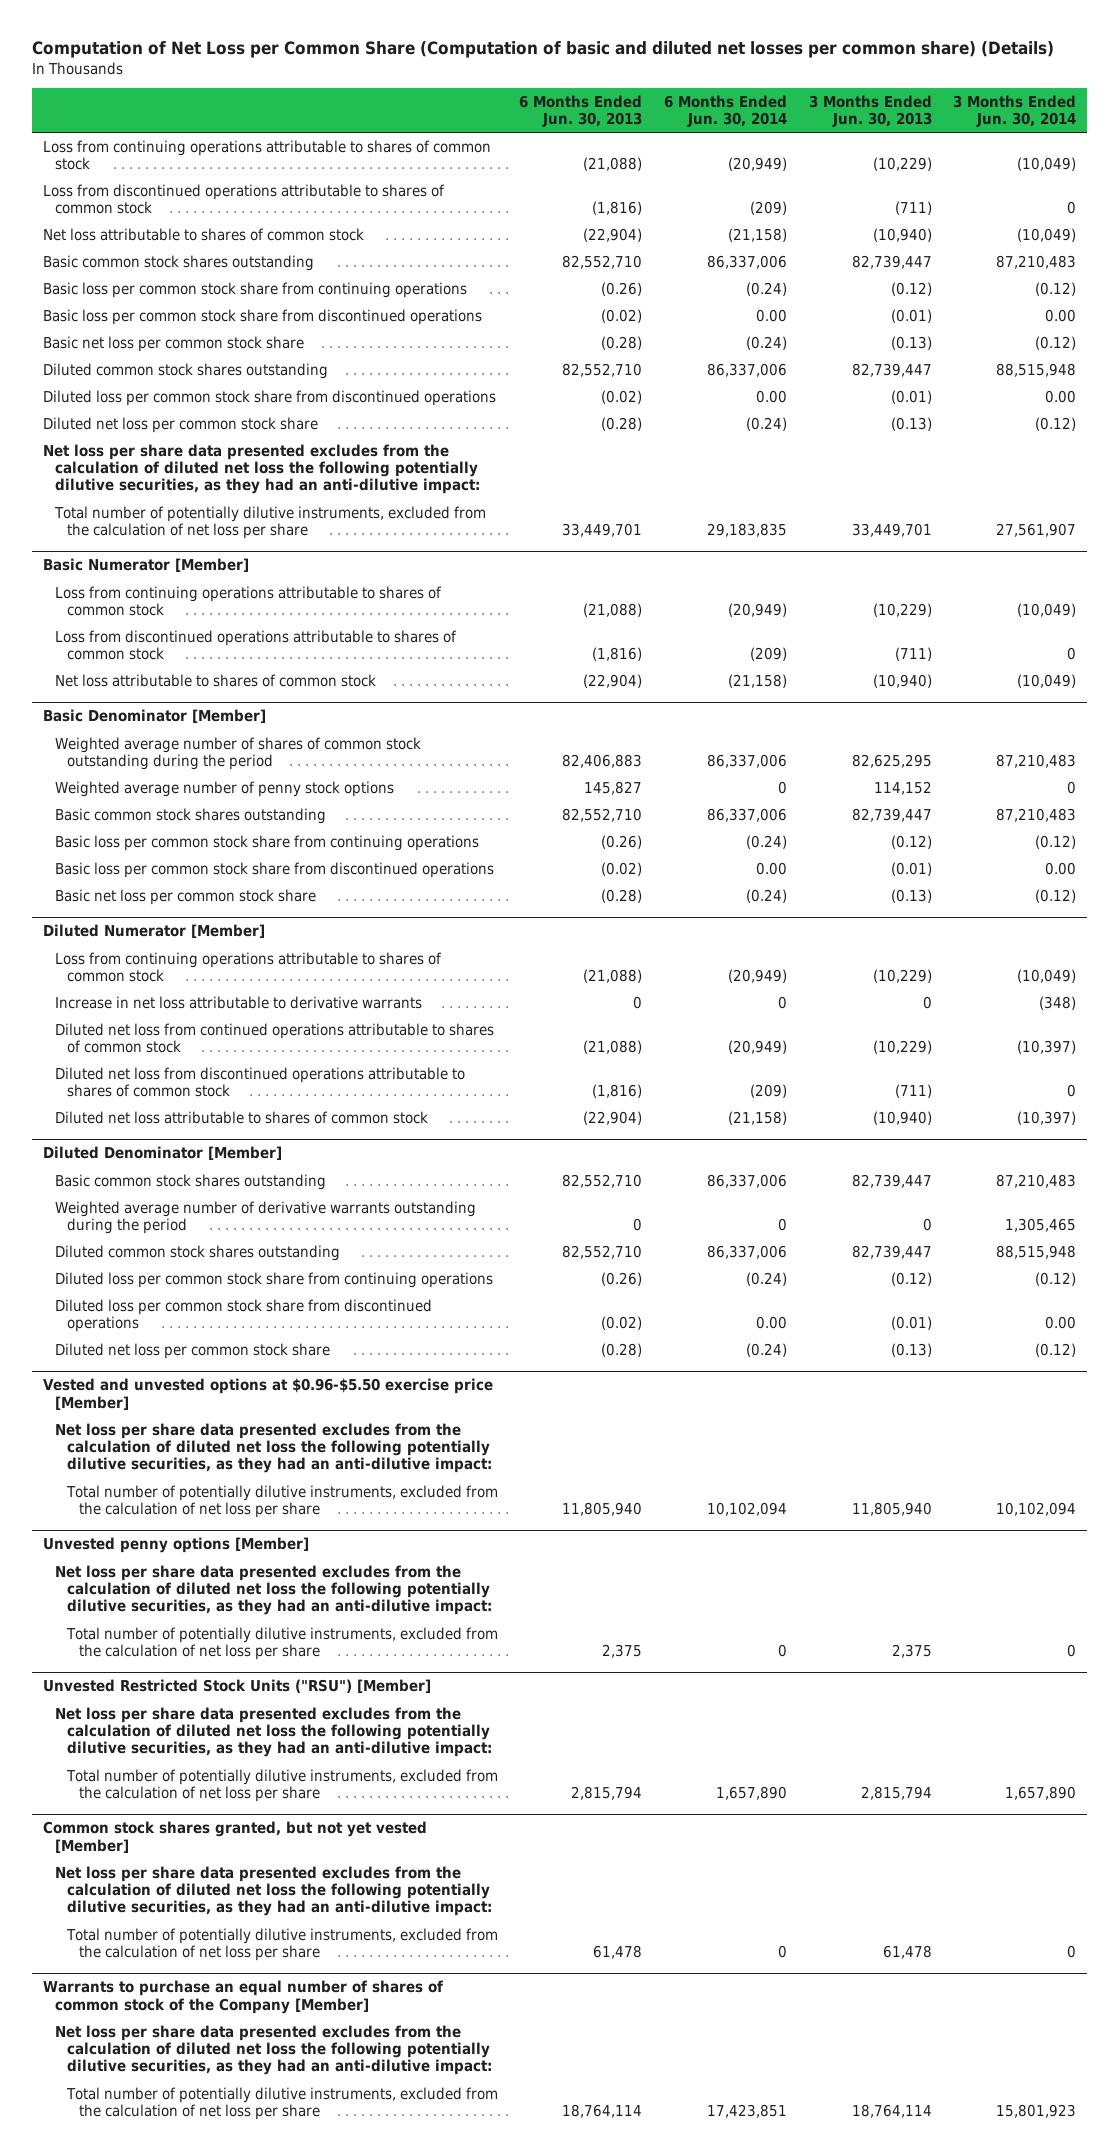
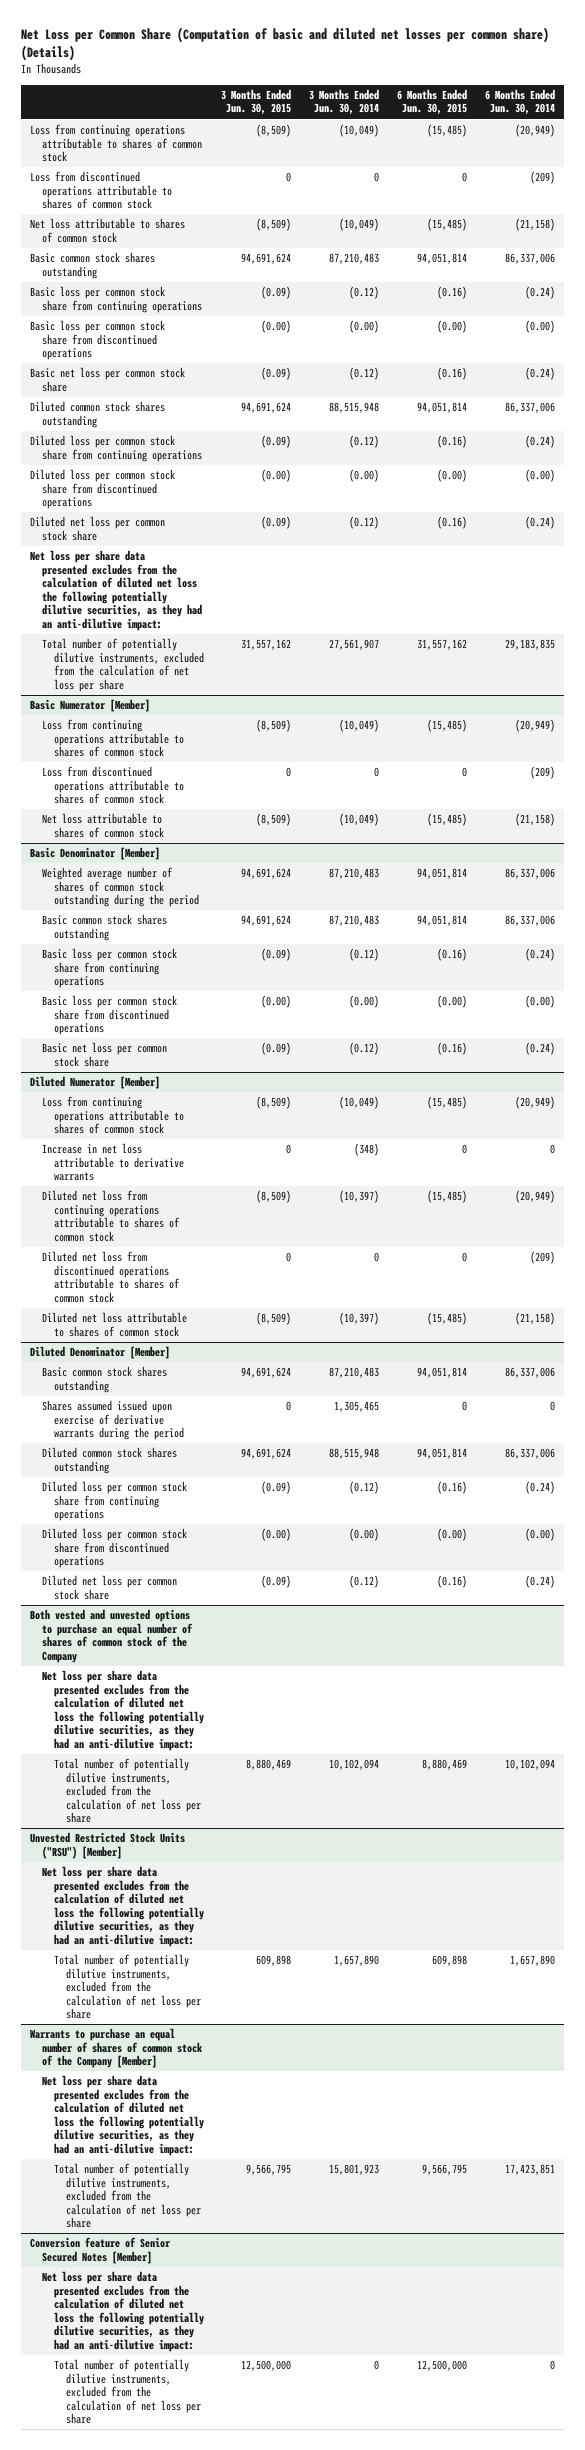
[31,41,1054,59] Computation of Net Loss per Common Share (Computation of basic and diluted net losses per common share) (Details) -> [21,27,550,62] Net Loss per Common Share (Computation of basic and diluted net losses per common share) (Details)
[519,94,643,127] 6 Months Ended Jun. 30, 2013 -> none
[808,94,932,127] 3 Months Ended Jun. 30, 2013 -> none
none -> [221,88,292,116] 3 Months Ended Jun. 30, 2015
none -> [397,88,468,116] 6 Months Ended Jun. 30, 2015
[756,308,788,322] 0.00 -> [524,320,555,334] (0.00)
[1045,308,1077,322] 0.00 -> [349,320,380,334] (0.00)
none -> [29,435,202,462] Diluted loss per common stock share from continuing operations
[756,389,788,403] 0.00 -> [524,469,555,483] (0.00)
[1045,389,1077,403] 0.00 -> [349,469,380,483] (0.00)
[54,780,394,797] Weighted average number of penny stock options -> none
[756,861,788,875] 0.00 -> [524,995,555,1009] (0.00)
[1045,861,1077,875] 0.00 -> [349,995,380,1009] (0.00)
[54,1022,494,1054] Diluted net loss from continued operations attributable to shares of common stock -> [41,1190,180,1242] Diluted net loss from continuing operations attributable to shares of common stock
[54,1200,476,1235] Weighted average number of derivative warrants outstanding during the period -> [41,1400,184,1441] Shares assumed issued upon exercise of derivative warrants during the period
[756,1316,788,1330] 0.00 -> [524,1528,555,1542] (0.00)
[1045,1316,1077,1330] 0.00 -> [349,1528,380,1542] (0.00)
[42,1378,493,1410] Vested and unvested options at $0.96-$5.50 exercise price [Member] -> none
none -> [29,1609,193,1663] Both vested and unvested options to purchase an equal number of shares of common stock of the Company
[42,1537,309,1554] Unvested penny options [Member] -> none
[54,1564,492,1616] Net loss per share data presented excludes from the calculation of diluted net loss the following potentially dilutive securities, as they had an anti-dilutive impact: -> none
[65,1626,498,1661] Total number of potentially dilutive instruments, excluded from the calculation of net loss per share -> none
[42,1821,427,1853] Common stock shares granted, but not yet vested [Member] -> none
[54,1865,492,1917] Net loss per share data presented excludes from the calculation of diluted net loss the following potentially dilutive securities, as they had an anti-dilutive impact: -> none
[65,1927,498,1962] Total number of potentially dilutive instruments, excluded from the calculation of net loss per share -> none
none -> [29,2237,171,2264] Conversion feature of Senior Secured Notes [Member]
none -> [41,2271,204,2352] Net loss per share data presented excludes from the calculation of diluted net loss the following potentially dilutive securities, as they had an anti-dilutive impact:
none -> [53,2359,201,2425] Total number of potentially dilutive instruments, excluded from the calculation of net loss per share

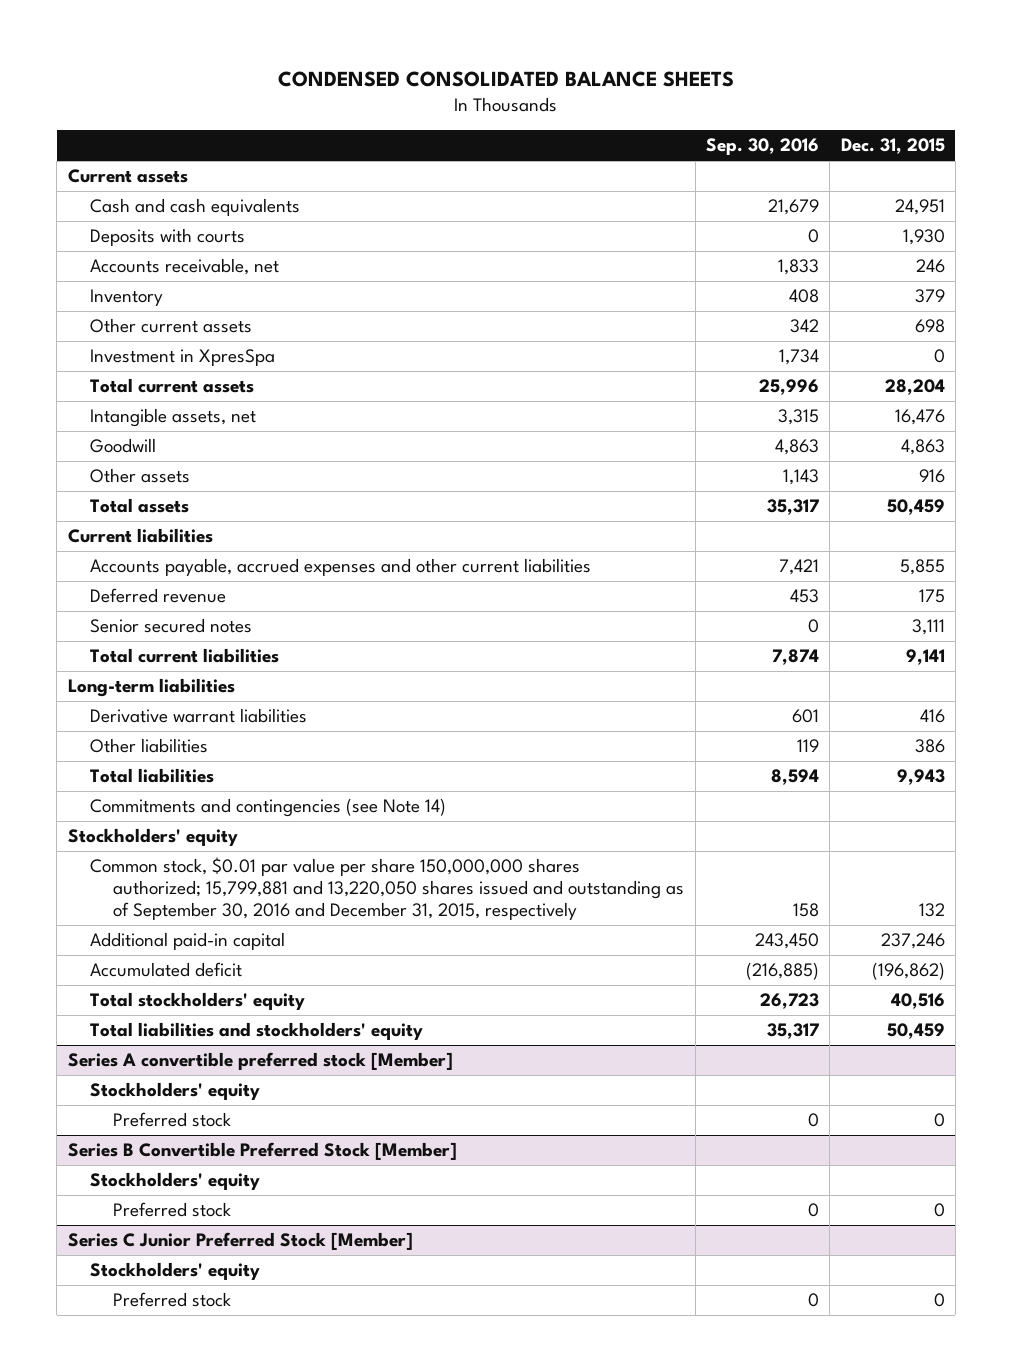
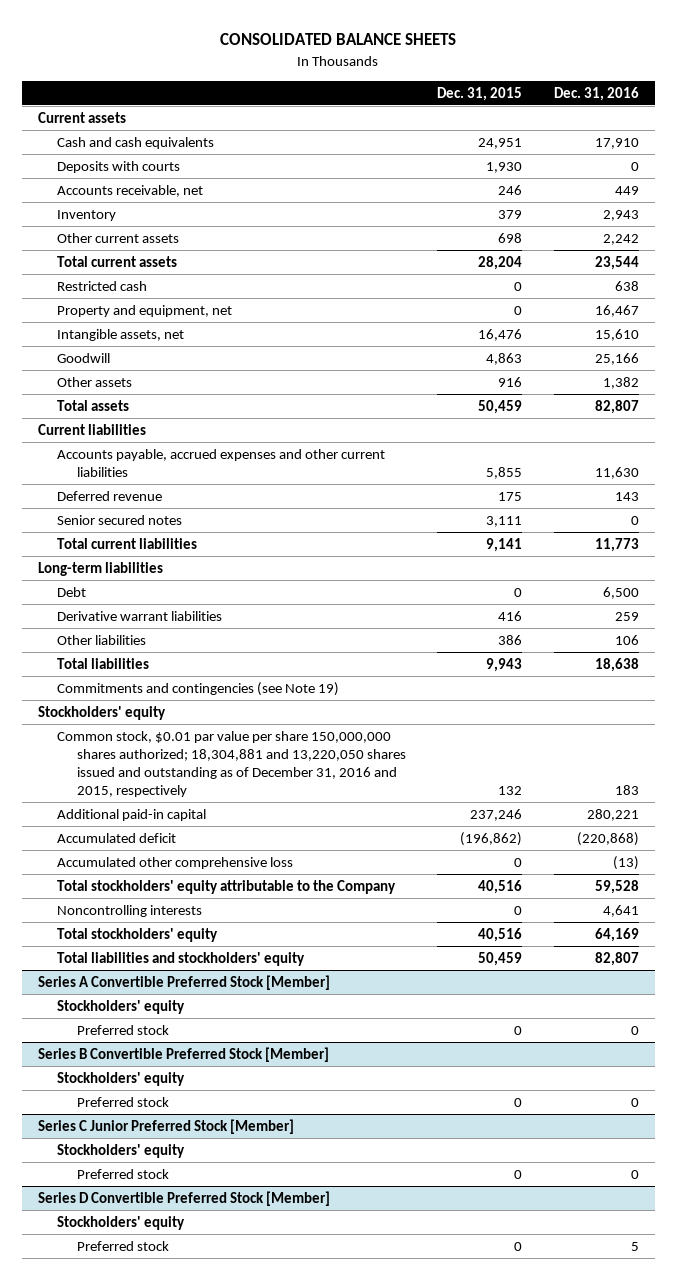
[278,70,735,87] CONDENSED CONSOLIDATED BALANCE SHEETS -> [220,33,457,46] CONSOLIDATED BALANCE SHEETS
[705,138,819,156] Sep. 30, 2016 -> none
none -> [553,86,639,101] Dec. 31, 2016
[90,349,276,367] Investment in XpresSpa -> none
none -> [57,280,148,291] Restricted cash
none -> [57,304,233,317] Property and equipment, net
none -> [57,586,87,597] Debt
[90,798,447,818] Commitments and contingencies (see Note 14) -> [57,681,340,696] Commitments and contingencies (see Note 19)
[90,857,685,921] Common stock, $0.01 par value per share 150,000,000 shares authorized; 15,799,881 and 13,220,050 shares issued and outstanding as of September 30, 2016 and December 31, 2015, respectively -> [57,730,406,798] Common stock, $0.01 par value per share 150,000,000 shares authorized; 18,304,881 and 13,220,050 shares issued and outstanding as of December 31, 2016 and 2015, respectively
none -> [57,856,294,869] Accumulated other comprehensive loss
none -> [57,879,397,894] Total stockholders' equity attributable to the Company
none -> [57,904,203,917] Noncontrolling interests
[67,1052,453,1071] Series A convertible preferred stock [Member] -> [37,974,330,990] Series A Convertible Preferred Stock [Member]
none -> [37,1190,330,1206] Series D Convertible Preferred Stock [Member]
none -> [57,1215,186,1230] Stockholders' equity
none -> [76,1240,169,1251] Preferred stock

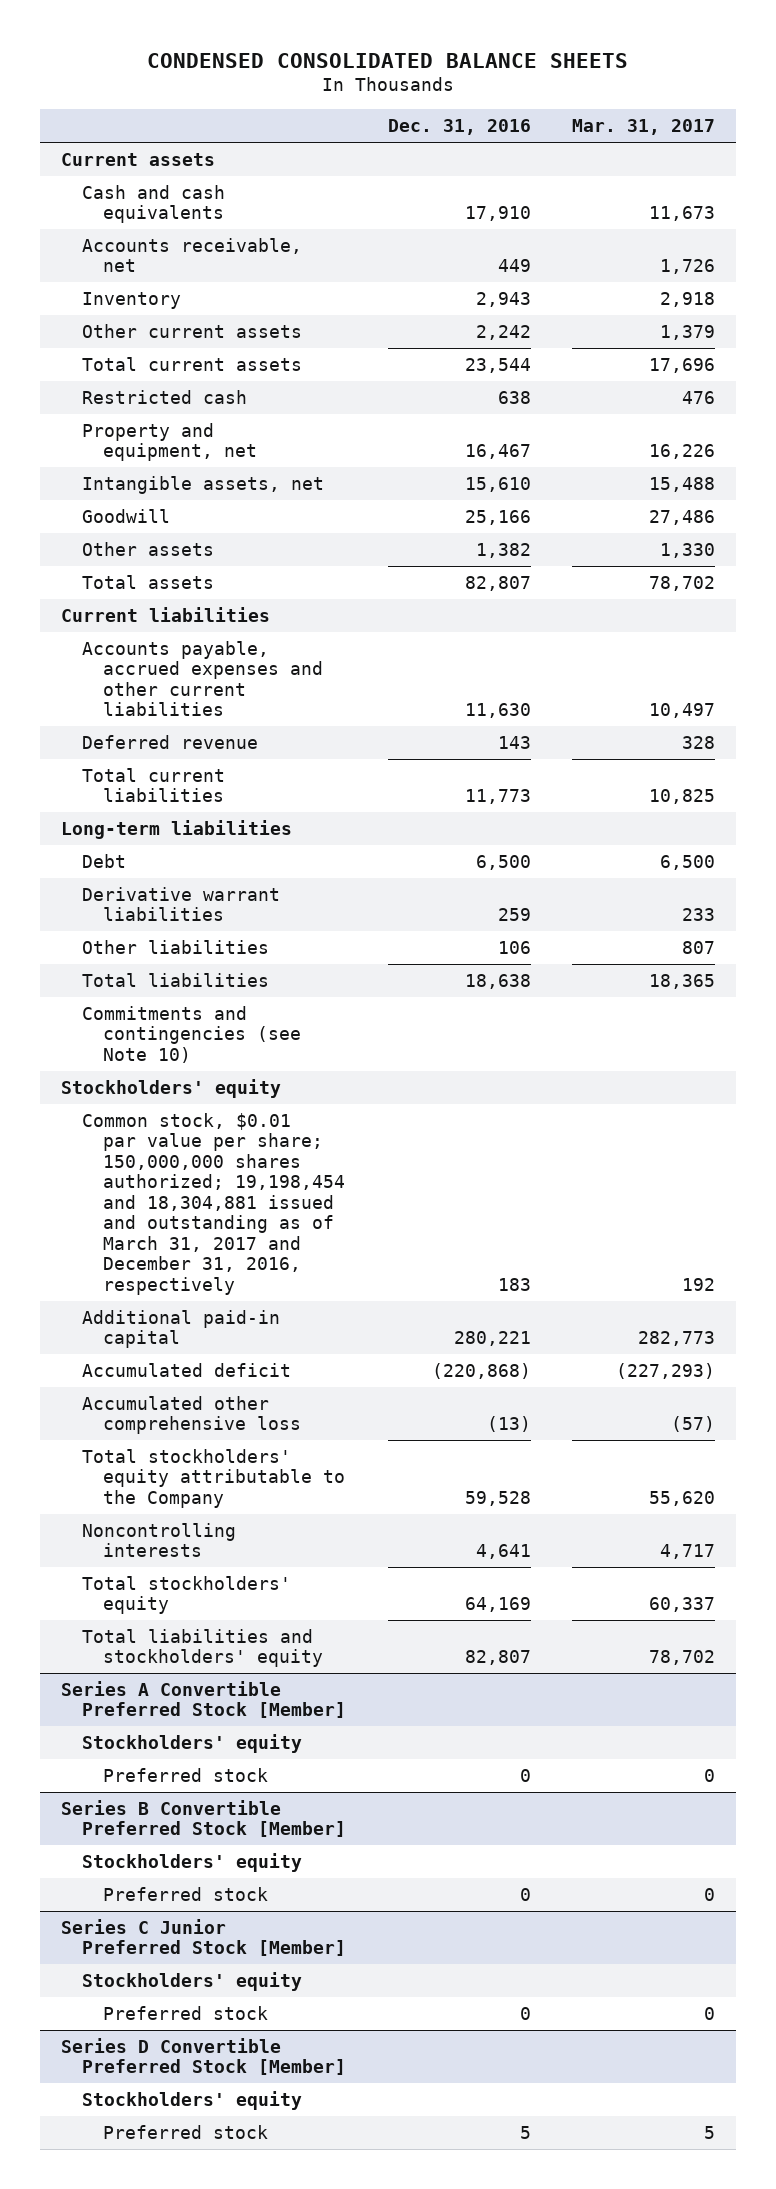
[220,33,457,46] CONSOLIDATED BALANCE SHEETS -> [147,52,629,68] CONDENSED CONSOLIDATED BALANCE SHEETS
[437,86,523,101] Dec. 31, 2015 -> none
none -> [572,119,716,136] Mar. 31, 2017
[57,160,181,173] Deposits with courts -> none
[57,514,183,525] Senior secured notes -> none
[57,681,340,696] Commitments and contingencies (see Note 19) -> [81,1005,301,1063] Commitments and contingencies (see Note 10)
[57,730,406,798] Common stock, $0.01 par value per share 150,000,000 shares authorized; 18,304,881 and 13,220,050 shares issued and outstanding as of December 31, 2016 and 2015, respectively -> [81,1112,345,1295] Common stock, $0.01 par value per share; 150,000,000 shares authorized; 19,198,454 and 18,304,881 issued and outstanding as of March 31, 2017 and December 31, 2016, respectively

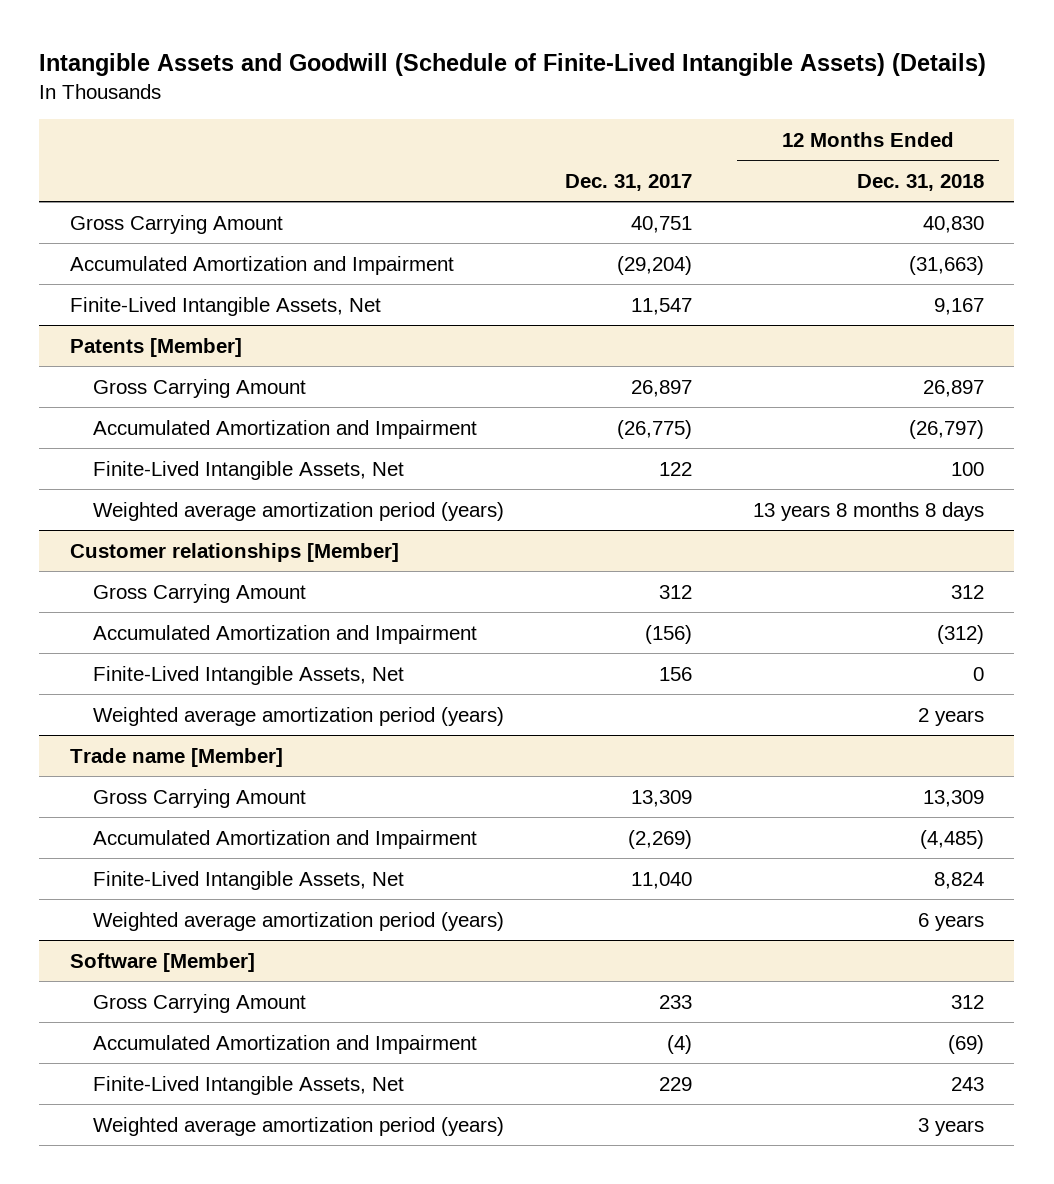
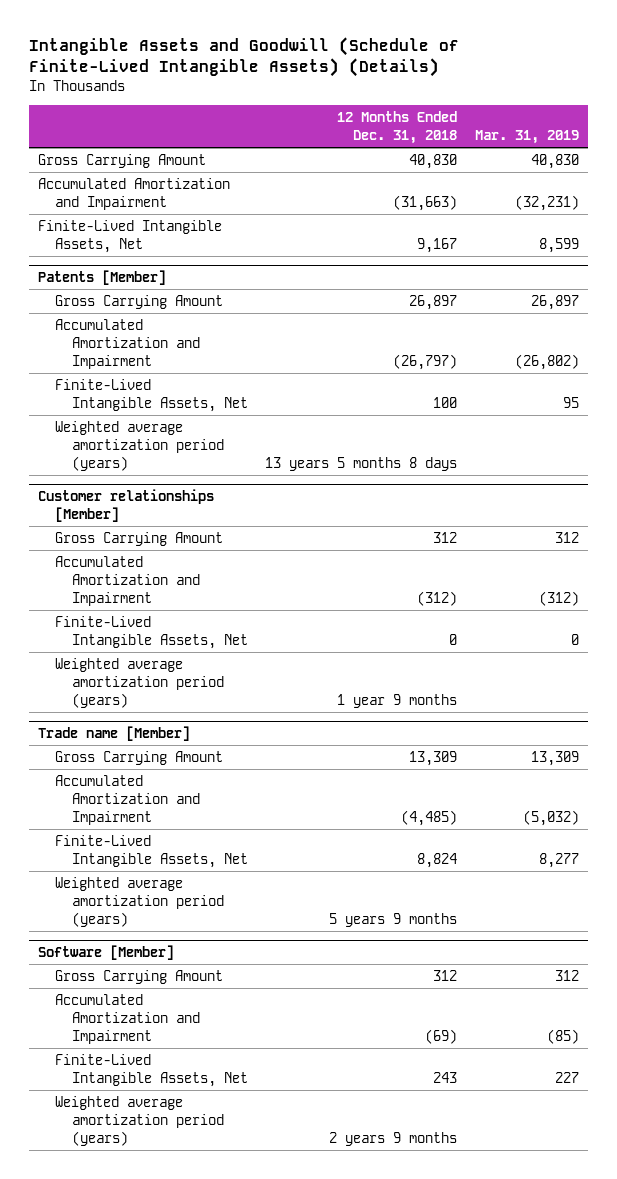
[564,173,692,191] Dec. 31, 2017 -> none
none -> [474,130,579,145] Mar. 31, 2019
[752,501,984,521] 13 years 8 months 8 days -> [265,457,458,472] 13 years 5 months 8 days
[917,707,984,726] 2 years -> [337,694,458,709] 1 year 9 months
[917,912,984,931] 6 years -> [329,913,458,928] 5 years 9 months
[917,1117,984,1136] 3 years -> [329,1132,458,1147] 2 years 9 months

